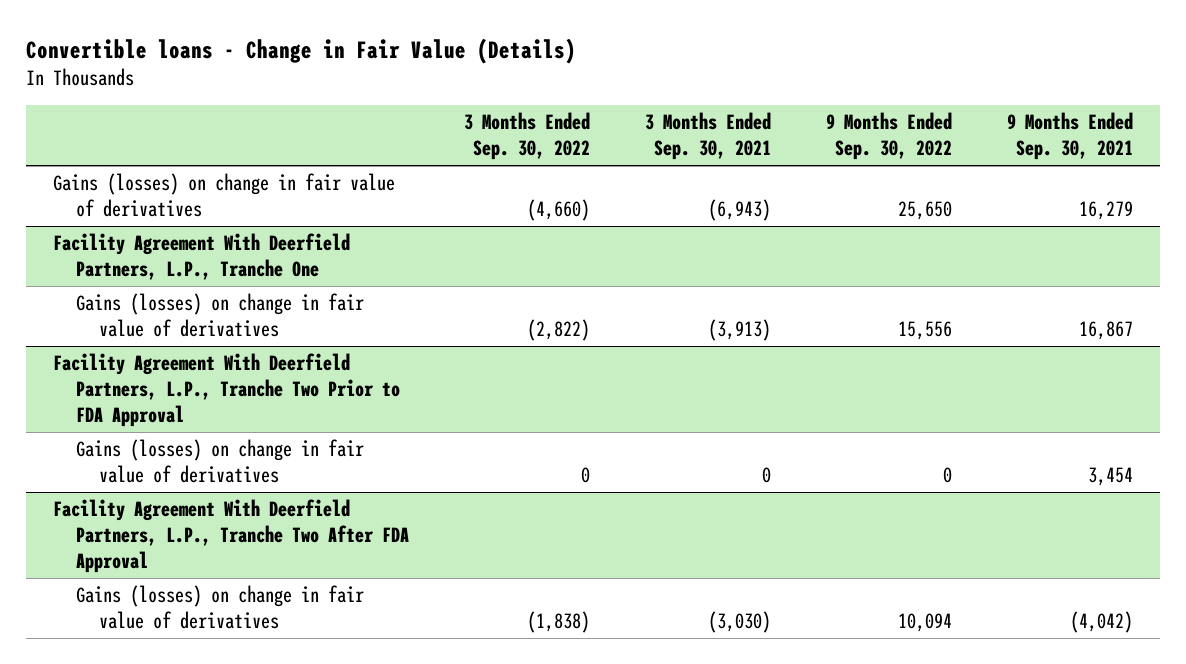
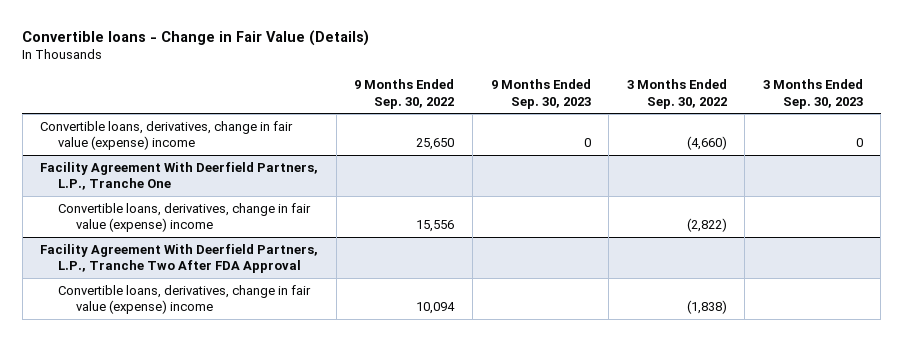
[644,112,771,161] 3 Months Ended Sep. 30, 2021 -> none
[1006,112,1133,161] 9 Months Ended Sep. 30, 2021 -> none
none -> [490,79,591,109] 9 Months Ended Sep. 30, 2023
none -> [762,79,863,109] 3 Months Ended Sep. 30, 2023
[53,173,396,218] Gains (losses) on change in fair value of derivatives -> [40,121,294,151] Convertible loans, derivatives, change in fair value (expense) income
[53,353,401,428] Facility Agreement With Deerfield Partners, L.P., Tranche Two Prior to FDA Approval -> none
[76,439,365,484] Gains (losses) on change in fair value of derivatives -> none
[76,293,365,338] Gains (losses) on change in fair value of derivatives -> [58,203,312,233] Convertible loans, derivatives, change in fair value (expense) income
[76,585,365,630] Gains (losses) on change in fair value of derivatives -> [58,285,312,315] Convertible loans, derivatives, change in fair value (expense) income

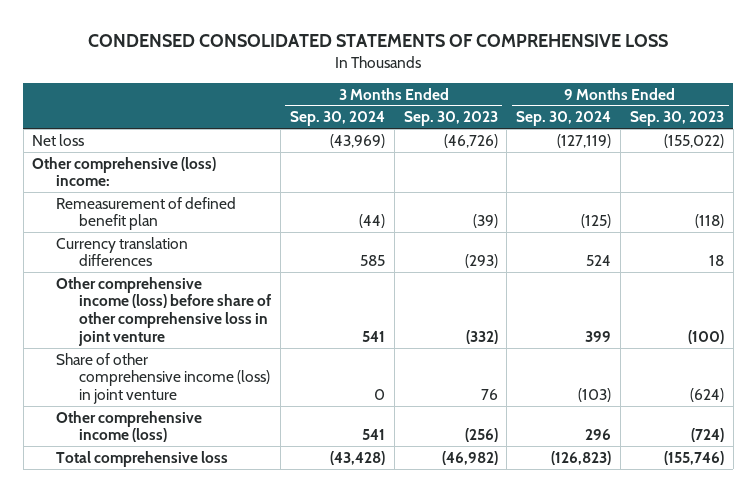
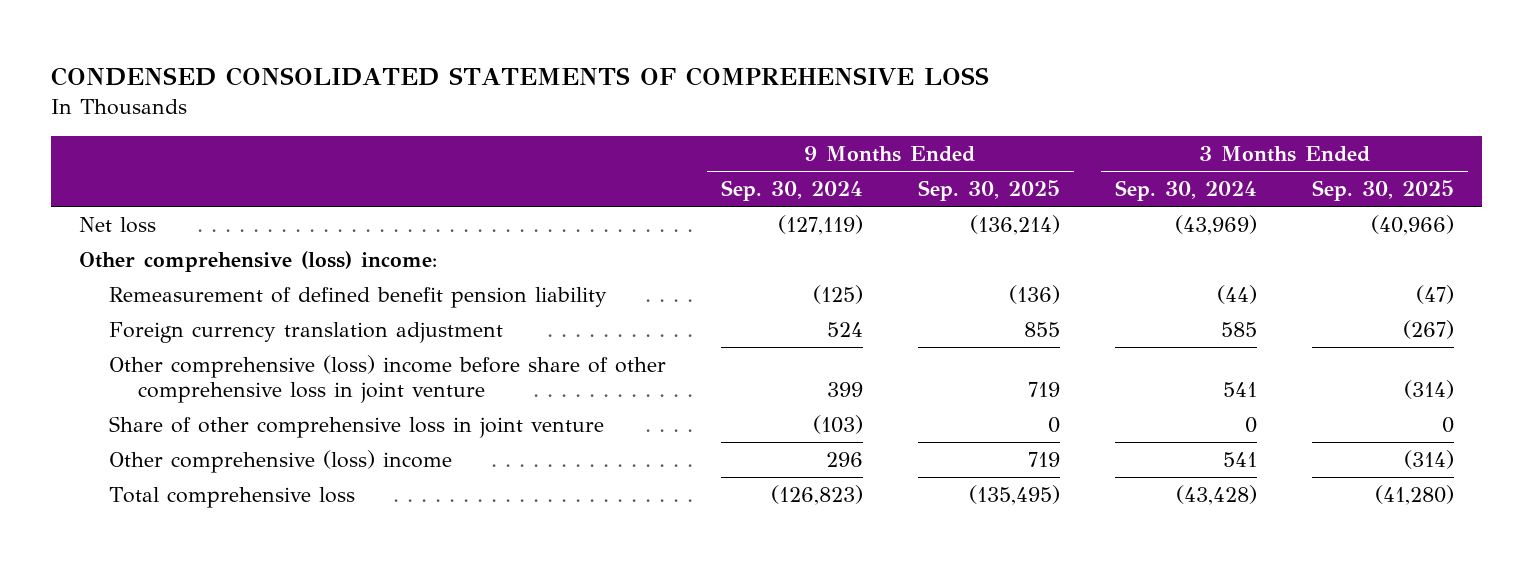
[403,111,498,127] Sep. 30, 2023 -> none
[630,111,725,127] Sep. 30, 2023 -> none
none -> [918,180,1061,202] Sep. 30, 2025
none -> [1312,180,1455,202] Sep. 30, 2025
[55,196,236,231] Remeasurement of defined benefit plan -> [108,287,607,309] Remeasurement of defined benefit pension liability
[55,236,188,267] Currency translation differences -> [108,322,503,344] Foreign currency translation adjustment
[55,276,272,347] Other comprehensive income (loss) before share of other comprehensive loss in joint venture -> [108,355,666,404] Other comprehensive (loss) income before share of other comprehensive loss in joint venture
[55,352,271,405] Share of other comprehensive income (loss) in joint venture -> [108,416,604,439] Share of other comprehensive loss in joint venture
[55,410,202,443] Other comprehensive income (loss) -> [108,450,452,474] Other comprehensive (loss) income

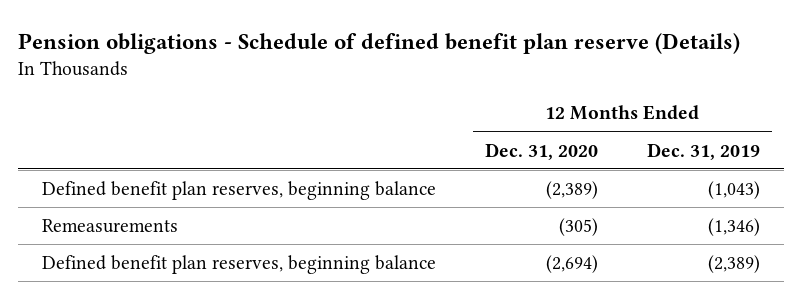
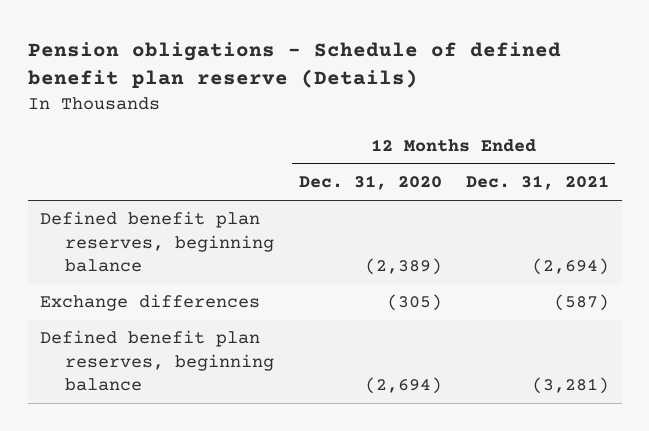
[646,142,760,160] Dec. 31, 2019 -> none
none -> [466,175,610,191] Dec. 31, 2021
[42,218,179,233] Remeasurements -> [39,294,260,312] Exchange differences

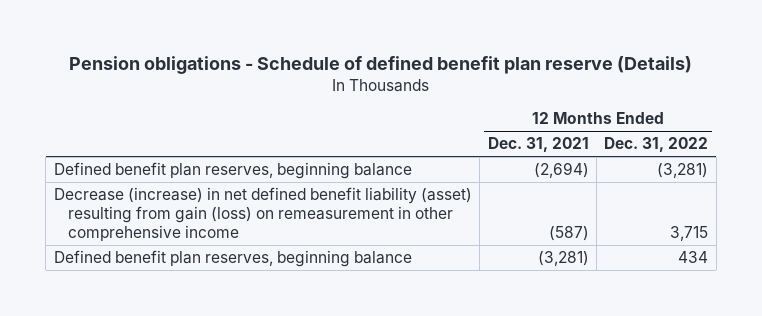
[298,175,442,191] Dec. 31, 2020 -> none
none -> [604,137,709,153] Dec. 31, 2022
[39,294,260,312] Exchange differences -> [53,187,472,241] Decrease (increase) in net defined benefit liability (asset) resulting from gain (loss) on remeasurement in other comprehensive income

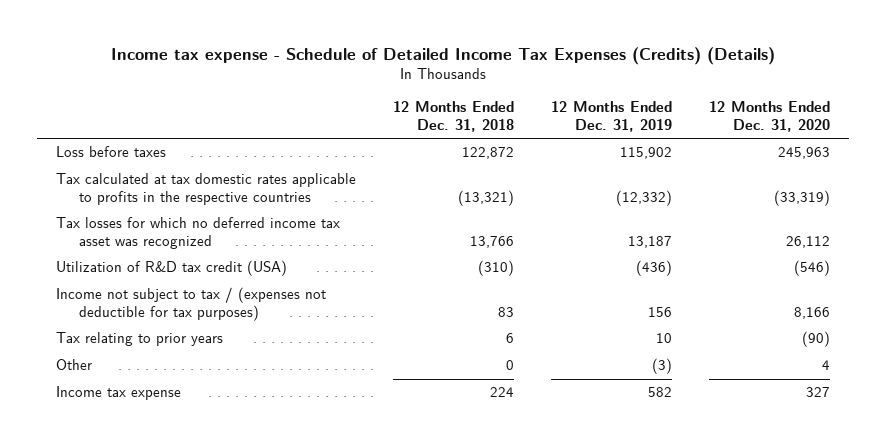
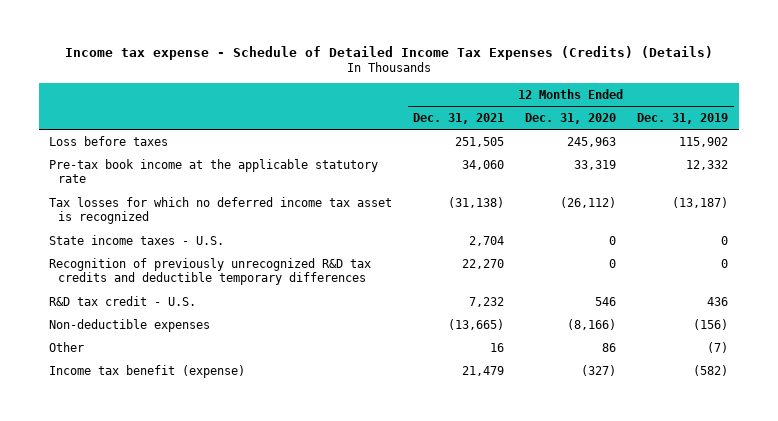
[392,101,514,132] 12 Months Ended Dec. 31, 2018 -> none
none -> [413,112,505,124] Dec. 31, 2021
[55,260,287,277] Utilization of R&D tax credit (USA) -> none
[55,332,223,347] Tax relating to prior years -> none
[55,173,356,206] Tax calculated at tax domestic rates applicable to profits in the respective countries -> [49,158,379,184] Pre-tax book income at the applicable statutory rate
[615,190,672,207] (12,332) -> [686,159,729,170] 12,332
[774,190,831,207] (33,319) -> [574,159,617,170] 33,319
[55,217,340,250] Tax losses for which no deferred income tax asset was recognized -> [49,196,393,225] Tax losses for which no deferred income tax asset is recognized
[627,236,672,249] 13,187 -> [672,196,729,208] (13,187)
[786,236,831,249] 26,112 -> [560,196,617,208] (26,112)
none -> [49,234,225,245] State income taxes - U.S.
none -> [49,257,372,286] Recognition of previously unrecognized R&D tax credits and deductible temporary differences
none -> [49,295,197,306] R&D tax credit - U.S.
[55,287,326,322] Income not subject to tax / (expenses not deductible for tax purposes) -> [49,318,211,332] Non-deductible expenses
[647,307,672,318] 156 -> [693,318,729,330] (156)
[794,307,831,320] 8,166 -> [567,318,617,330] (8,166)
[651,358,672,375] (3) -> [707,341,729,353] (7)
[822,360,831,371] 4 -> [602,342,617,352] 86
[55,386,181,401] Income tax expense -> [49,364,246,378] Income tax benefit (expense)
[647,387,672,398] 582 -> [693,364,729,376] (582)
[806,387,831,398] 327 -> [581,364,617,376] (327)

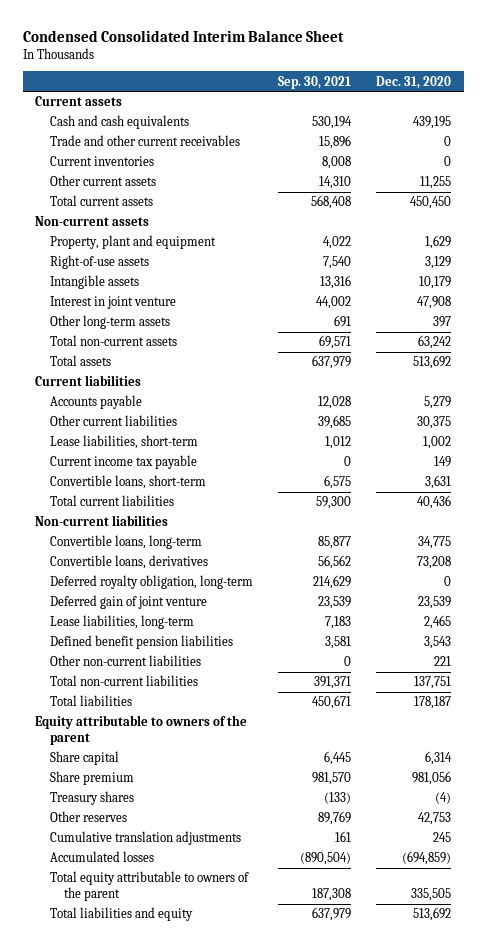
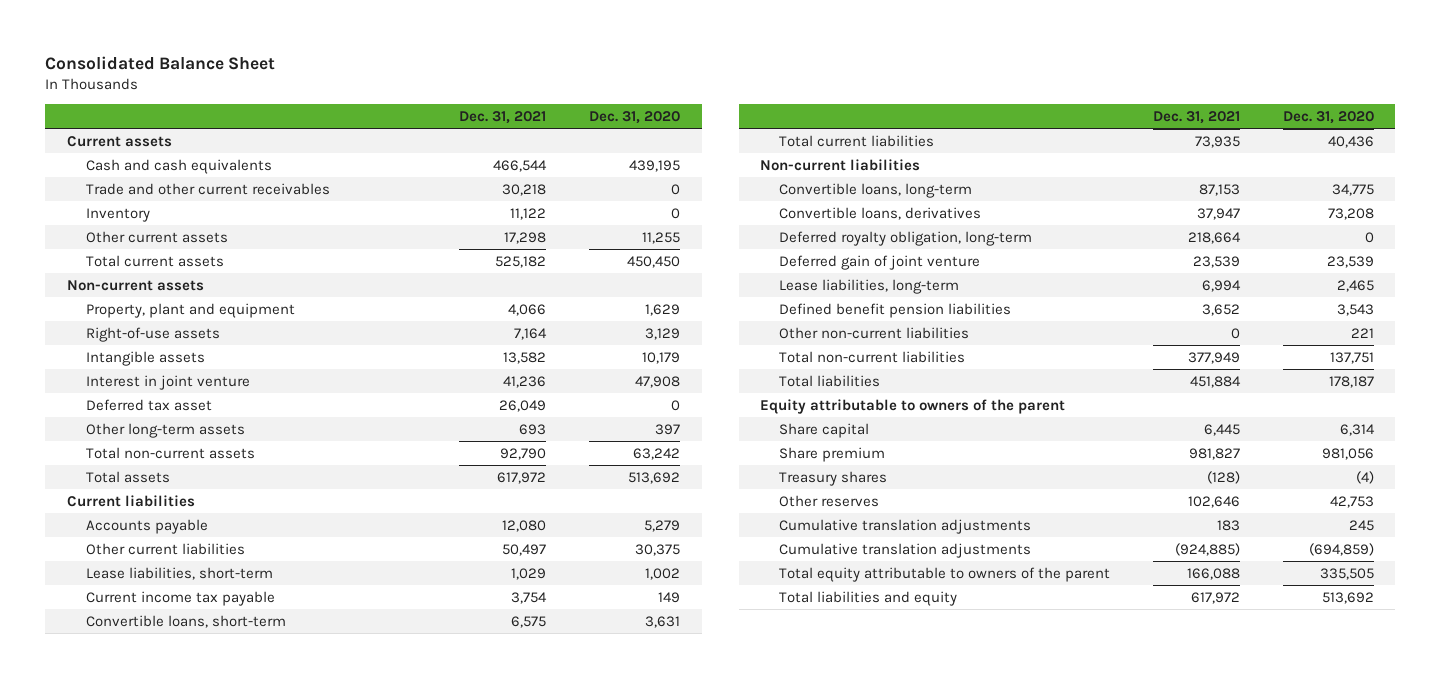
[22,30,344,43] Condensed Consolidated Interim Balance Sheet -> [45,55,276,70] Consolidated Balance Sheet
[277,75,351,89] Sep. 30, 2021 -> none
none -> [459,110,547,124] Dec. 31, 2021
[49,156,154,167] Current inventories -> [85,207,150,222] Inventory
none -> [85,398,212,411] Deferred tax asset
[49,851,154,863] Accumulated losses -> [779,542,1032,558] Cumulative translation adjustments

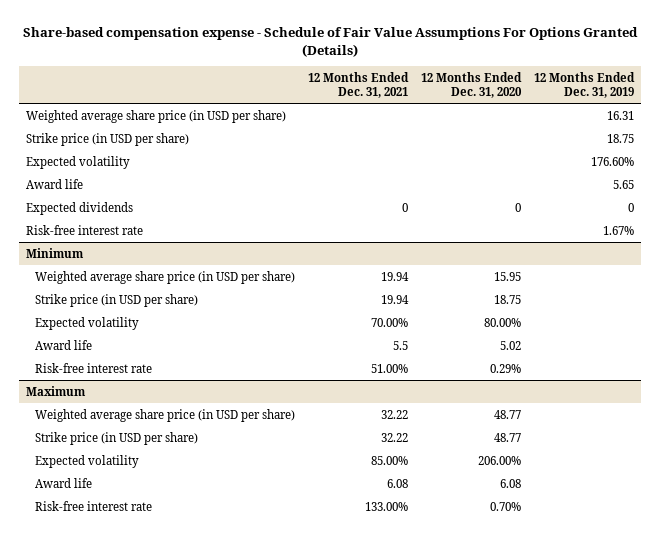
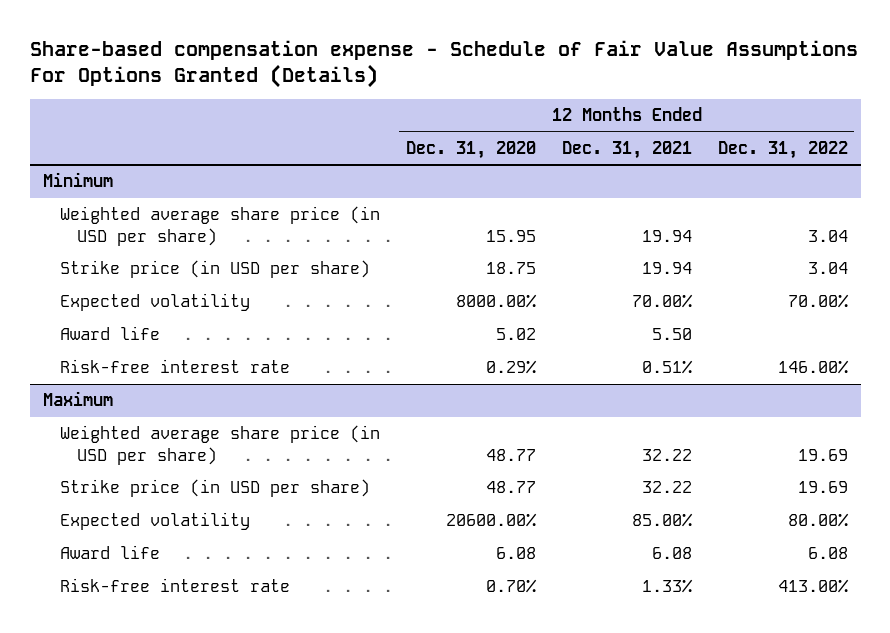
[534,71,636,99] 12 Months Ended Dec. 31, 2019 -> none
none -> [717,140,848,159] Dec. 31, 2022
[25,109,286,123] Weighted average share price (in USD per share) -> none
[25,132,189,146] Strike price (in USD per share) -> none
[25,155,130,169] Expected volatility -> none
[25,178,83,189] Award life -> none
[25,201,133,215] Expected dividends -> none
[25,224,143,235] Risk-free interest rate -> none
[483,317,521,327] 80.00% -> [455,294,537,309] 8000.00%
[392,340,408,350] 5.5 -> [651,328,692,341] 5.50
[370,363,408,373] 51.00% -> [641,360,693,375] 0.51%
[477,455,521,465] 206.00% -> [445,513,537,528] 20600.00%
[364,501,408,511] 133.00% -> [641,579,693,594] 1.33%

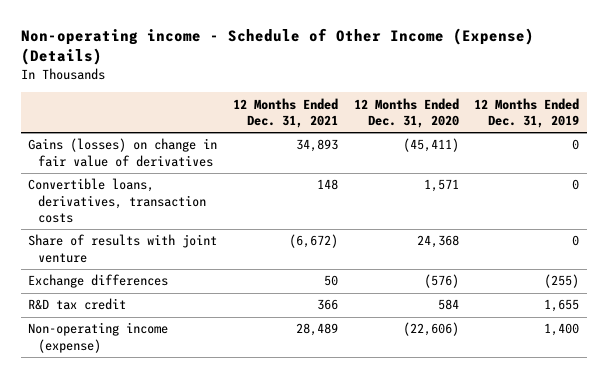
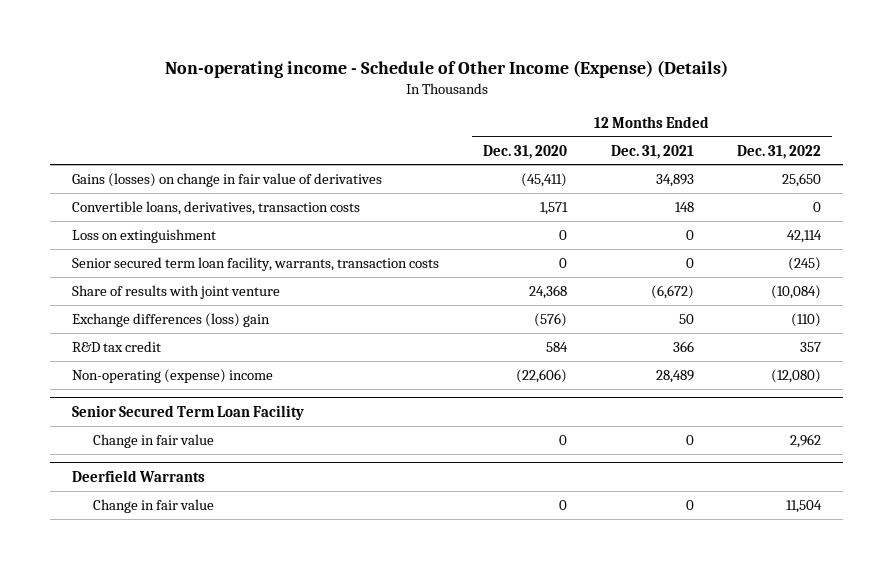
[474,97,580,128] 12 Months Ended Dec. 31, 2019 -> none
none -> [737,144,822,159] Dec. 31, 2022
none -> [72,228,217,243] Loss on extinguishment
none -> [72,256,440,271] Senior secured term loan facility, warrants, transaction costs
[28,274,169,289] Exchange differences -> [72,312,271,327] Exchange differences (loss) gain
[28,322,169,353] Non-operating income (expense) -> [72,368,274,383] Non-operating (expense) income
none -> [72,404,305,420] Senior Secured Term Loan Facility
none -> [92,433,214,448] Change in fair value
none -> [72,469,206,482] Deerfield Warrants
none -> [92,498,214,513] Change in fair value

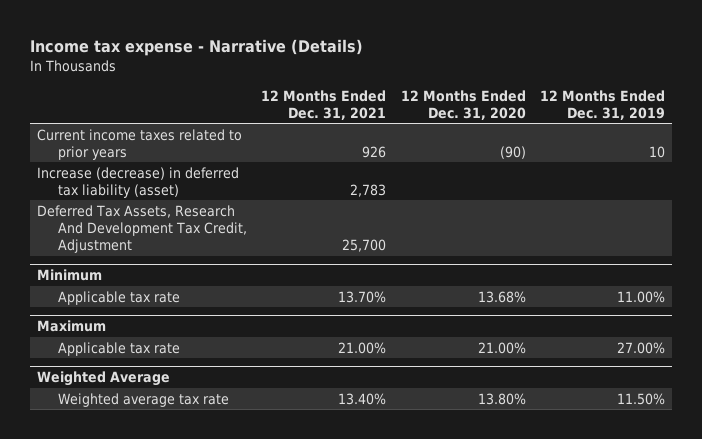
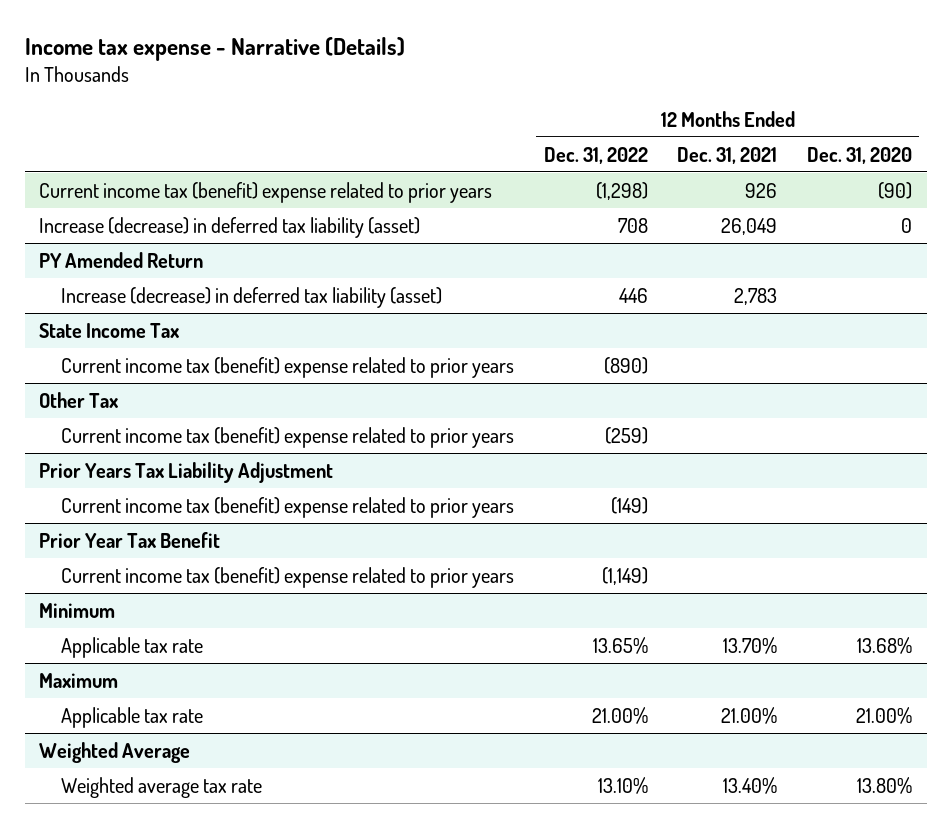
[539,89,665,120] 12 Months Ended Dec. 31, 2019 -> none
none -> [543,146,648,164] Dec. 31, 2022
[37,128,243,160] Current income taxes related to prior years -> [39,181,493,203] Current income tax (benefit) expense related to prior years
none -> [39,216,421,238] Increase (decrease) in deferred tax liability (asset)
none -> [39,251,204,268] PY Amended Return
[37,204,247,254] Deferred Tax Assets, Research And Development Tax Credit, Adjustment -> none
none -> [39,322,180,338] State Income Tax
none -> [61,356,515,378] Current income tax (benefit) expense related to prior years
none -> [39,391,119,408] Other Tax
none -> [61,426,515,448] Current income tax (benefit) expense related to prior years
none -> [39,461,334,483] Prior Years Tax Liability Adjustment
none -> [61,496,515,518] Current income tax (benefit) expense related to prior years
none -> [39,531,221,548] Prior Year Tax Benefit
none -> [61,566,515,588] Current income tax (benefit) expense related to prior years

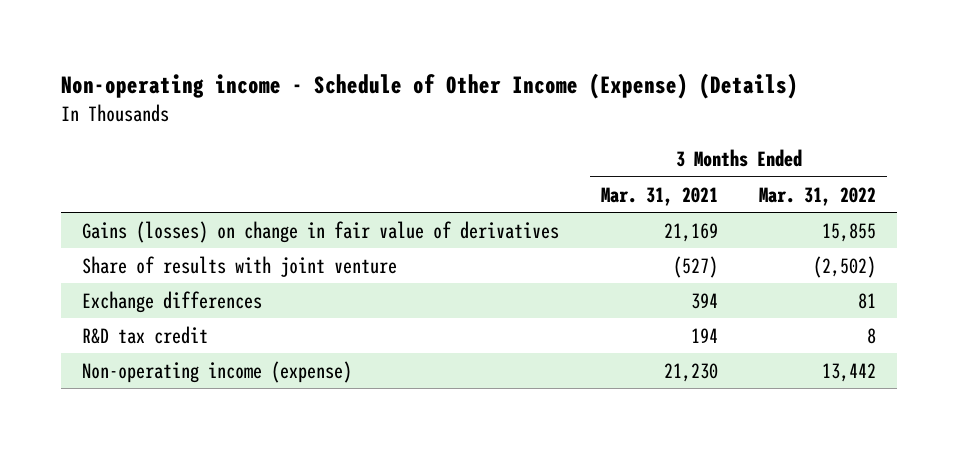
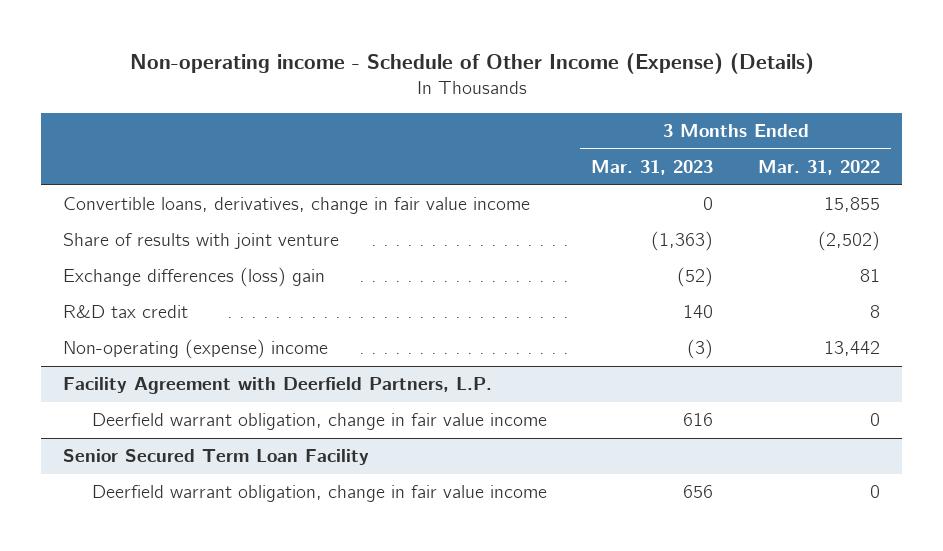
[600,186,718,206] Mar. 31, 2021 -> none
none -> [591,159,714,175] Mar. 31, 2023
[82,220,560,243] Gains (losses) on change in fair value of derivatives -> [63,197,531,215] Convertible loans, derivatives, change in fair value income
[82,290,263,313] Exchange differences -> [63,267,326,288] Exchange differences (loss) gain
[82,360,353,383] Non-operating income (expense) -> [63,339,329,360] Non-operating (expense) income
none -> [63,377,493,395] Facility Agreement with Deerfield Partners, L.P.
none -> [91,413,547,431] Deerfield warrant obligation, change in fair value income
none -> [63,449,370,466] Senior Secured Term Loan Facility
none -> [91,485,547,503] Deerfield warrant obligation, change in fair value income

